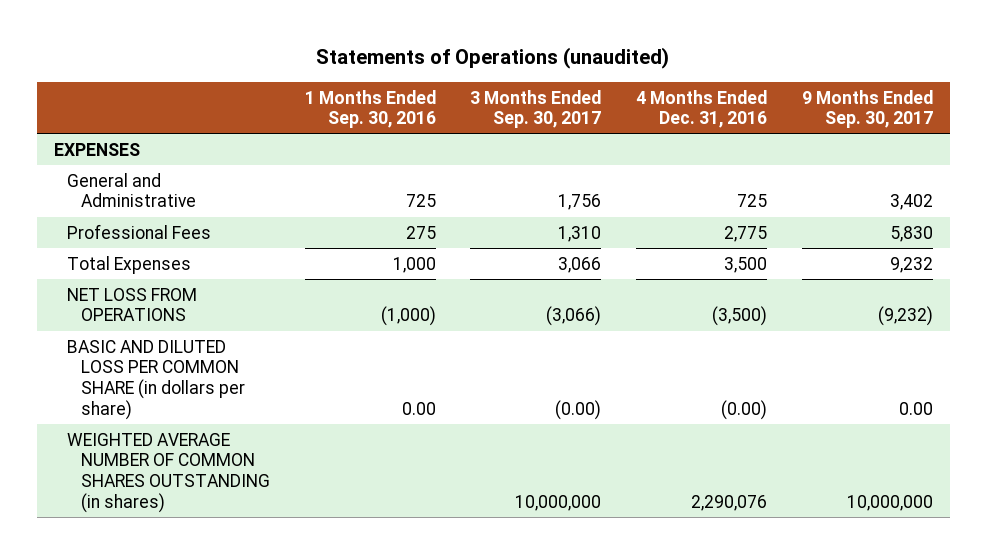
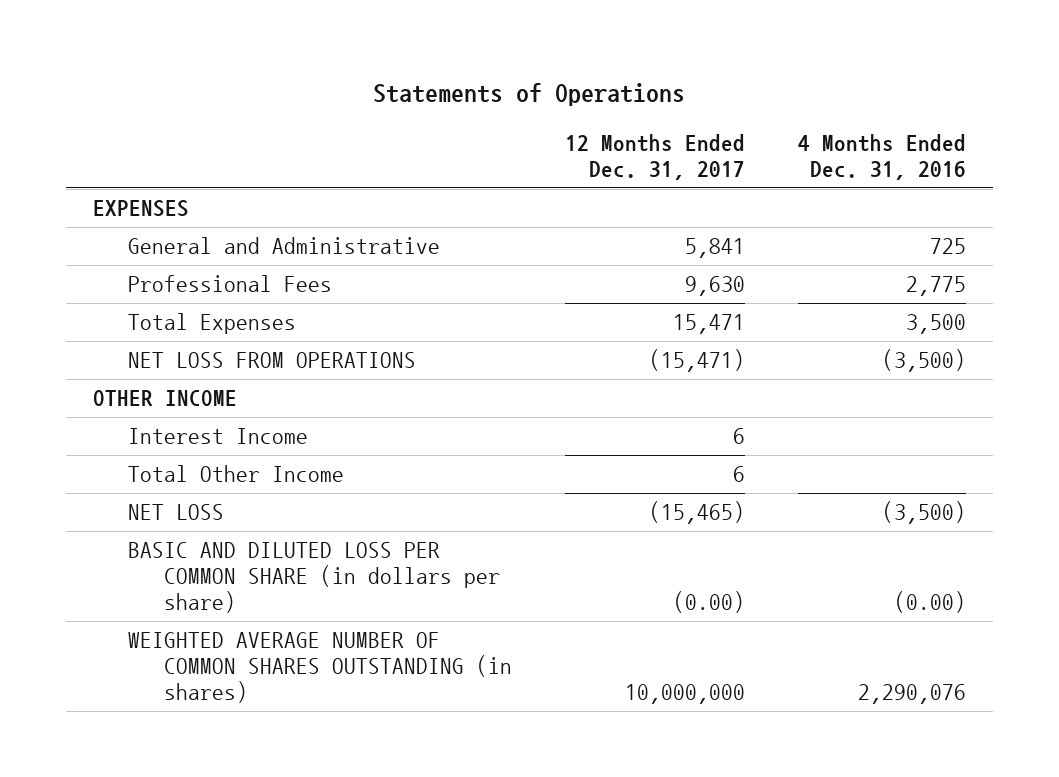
[316,47,670,70] Statements of Operations (unaudited) -> [373,83,686,107] Statements of Operations
[304,89,436,129] 1 Months Ended Sep. 30, 2016 -> none
[470,89,602,129] 3 Months Ended Sep. 30, 2017 -> none
[801,89,933,129] 9 Months Ended Sep. 30, 2017 -> none
none -> [565,133,746,180] 12 Months Ended Dec. 31, 2017
none -> [92,390,237,407] OTHER INCOME
none -> [128,428,309,445] Interest Income
none -> [128,465,345,483] Total Other Income
none -> [128,504,225,521] NET LOSS

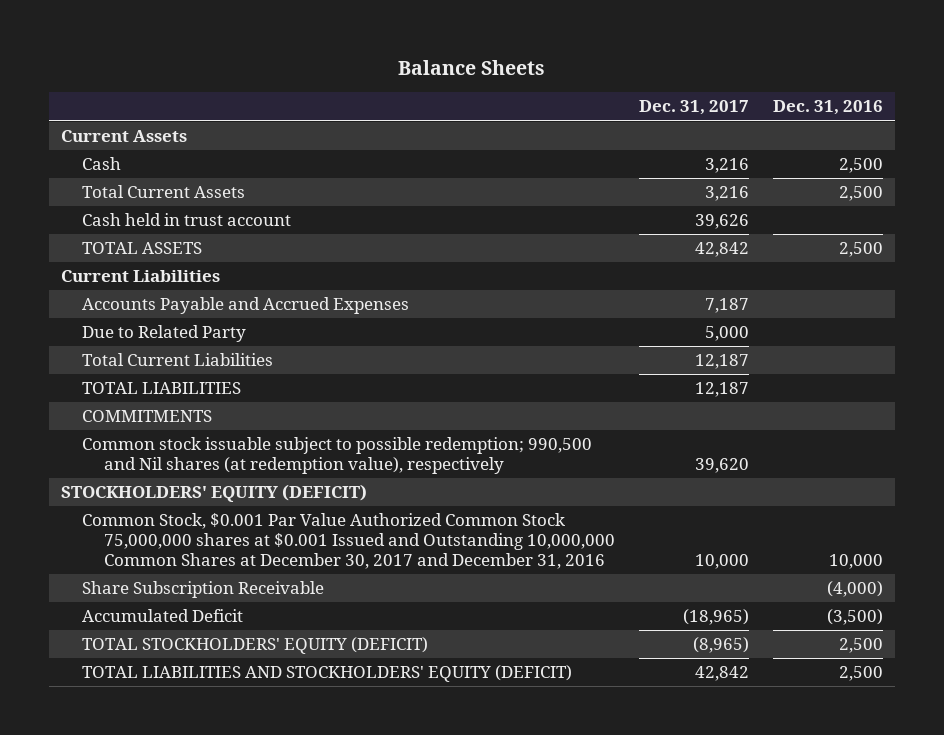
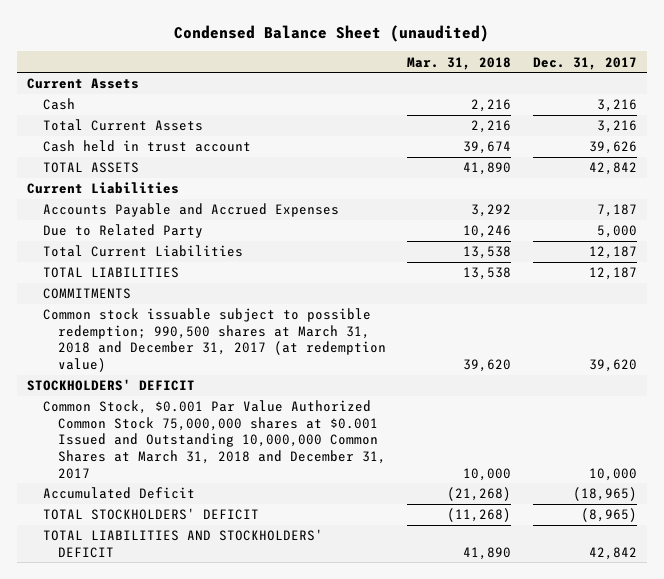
[398,60,546,76] Balance Sheets -> [173,24,489,42] Condensed Balance Sheet (unaudited)
[773,100,884,116] Dec. 31, 2016 -> none
none -> [407,56,512,70] Mar. 31, 2018
[82,581,325,599] Share Subscription Receivable -> none
[82,437,593,475] Common stock issuable subject to possible redemption; 990,500 and Nil shares (at redemption value), respectively -> [42,308,387,373] Common stock issuable subject to possible redemption; 990,500 shares at March 31, 2018 and December 31, 2017 (at redemption value)
[61,484,368,503] STOCKHOLDERS' EQUITY (DEFICIT) -> [27,379,196,392] STOCKHOLDERS' DEFICIT
[82,513,615,569] Common Stock, $0.001 Par Value Authorized Common Stock 75,000,000 shares at $0.001 Issued and Outstanding 10,000,000 Common Shares at December 30, 2017 and December 31, 2016 -> [42,400,387,479] Common Stock, $0.001 Par Value Authorized Common Stock 75,000,000 shares at $0.001 Issued and Outstanding 10,000,000 Common Shares at March 31, 2018 and December 31, 2017
[82,637,429,655] TOTAL STOCKHOLDERS' EQUITY (DEFICIT) -> [42,508,259,521] TOTAL STOCKHOLDERS' DEFICIT
[82,665,573,683] TOTAL LIABILITIES AND STOCKHOLDERS' EQUITY (DEFICIT) -> [42,529,323,558] TOTAL LIABILITIES AND STOCKHOLDERS' DEFICIT

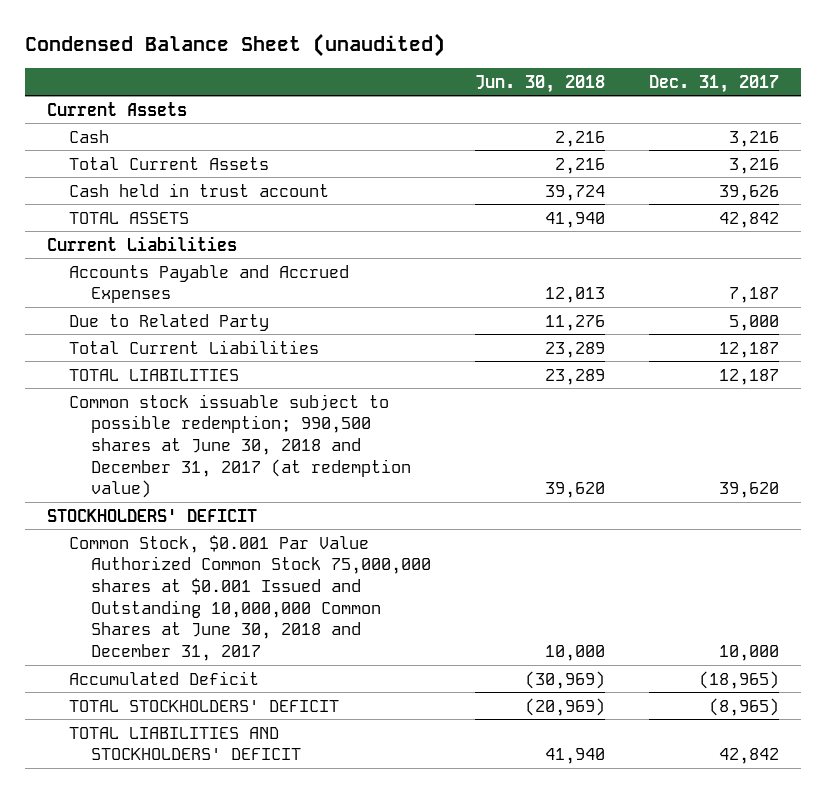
[407,56,512,70] Mar. 31, 2018 -> none
none -> [474,74,605,93] Jun. 30, 2018
[42,288,131,300] COMMITMENTS -> none
[42,308,387,373] Common stock issuable subject to possible redemption; 990,500 shares at March 31, 2018 and December 31, 2017 (at redemption value) -> [68,393,411,499] Common stock issuable subject to possible redemption; 990,500 shares at June 30, 2018 and December 31, 2017 (at redemption value)
[42,400,387,479] Common Stock, $0.001 Par Value Authorized Common Stock 75,000,000 shares at $0.001 Issued and Outstanding 10,000,000 Common Shares at March 31, 2018 and December 31, 2017 -> [68,534,431,662] Common Stock, $0.001 Par Value Authorized Common Stock 75,000,000 shares at $0.001 Issued and Outstanding 10,000,000 Common Shares at June 30, 2018 and December 31, 2017

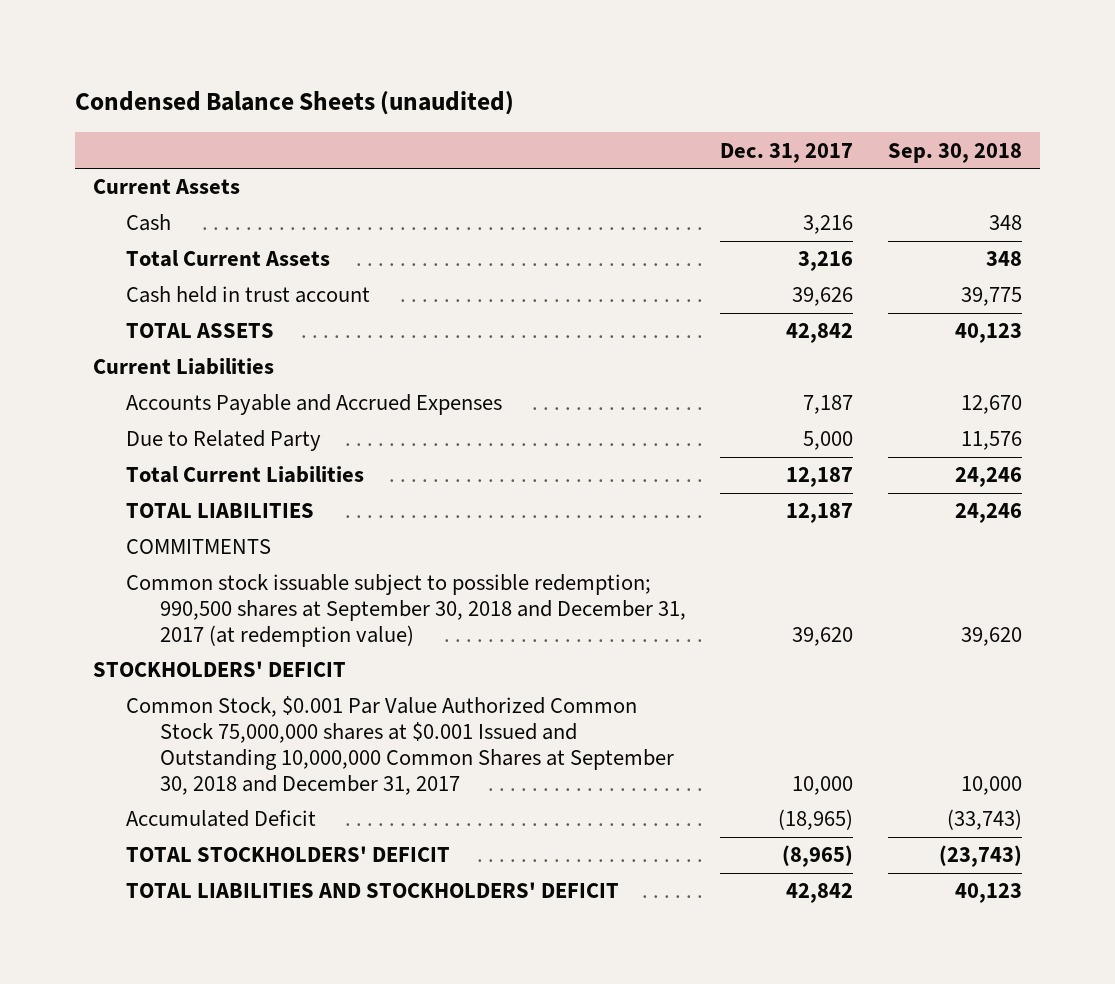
[25,33,446,58] Condensed Balance Sheet (unaudited) -> [75,91,515,116] Condensed Balance Sheets (unaudited)
[474,74,605,93] Jun. 30, 2018 -> none
none -> [888,142,1023,163] Sep. 30, 2018
none -> [126,539,272,555] COMMITMENTS
[68,393,411,499] Common stock issuable subject to possible redemption; 990,500 shares at June 30, 2018 and December 31, 2017 (at redemption value) -> [126,574,686,647] Common stock issuable subject to possible redemption; 990,500 shares at September 30, 2018 and December 31, 2017 (at redemption value)
[68,534,431,662] Common Stock, $0.001 Par Value Authorized Common Stock 75,000,000 shares at $0.001 Issued and Outstanding 10,000,000 Common Shares at June 30, 2018 and December 31, 2017 -> [126,696,674,795] Common Stock, $0.001 Par Value Authorized Common Stock 75,000,000 shares at $0.001 Issued and Outstanding 10,000,000 Common Shares at September 30, 2018 and December 31, 2017

